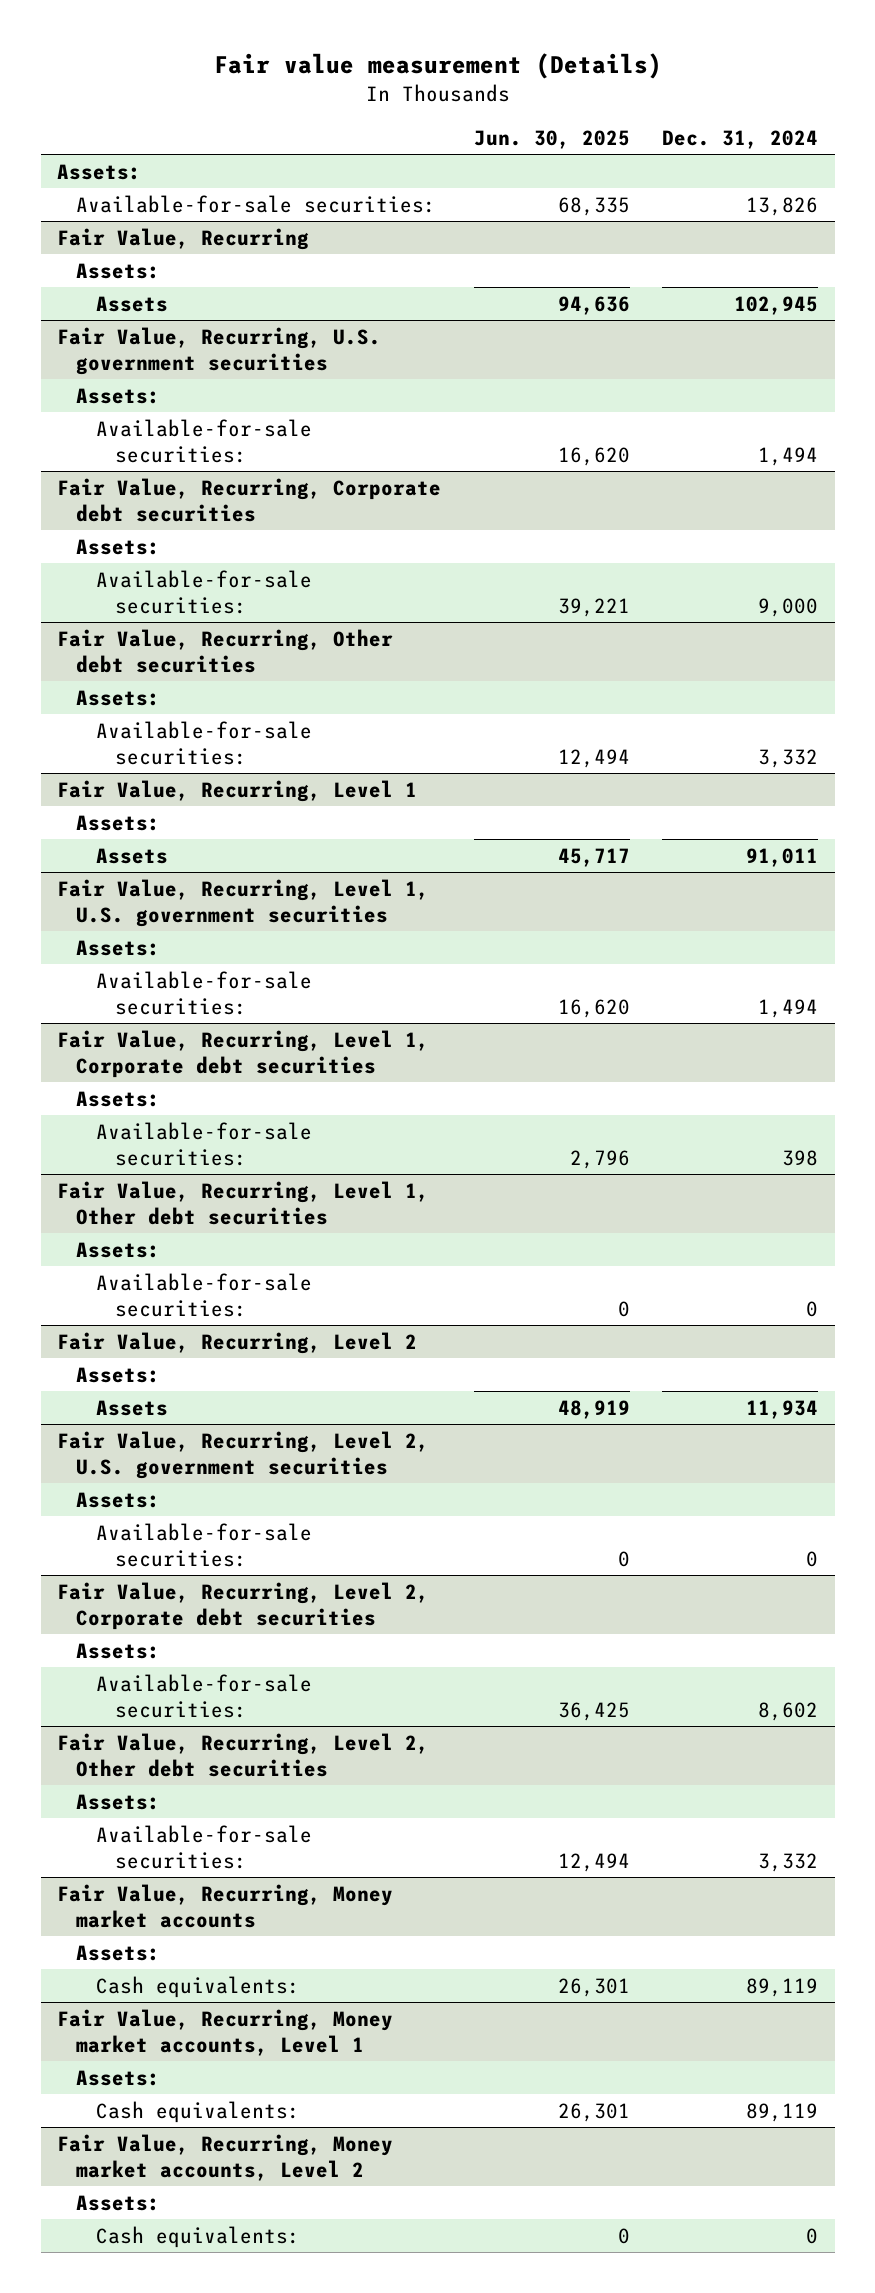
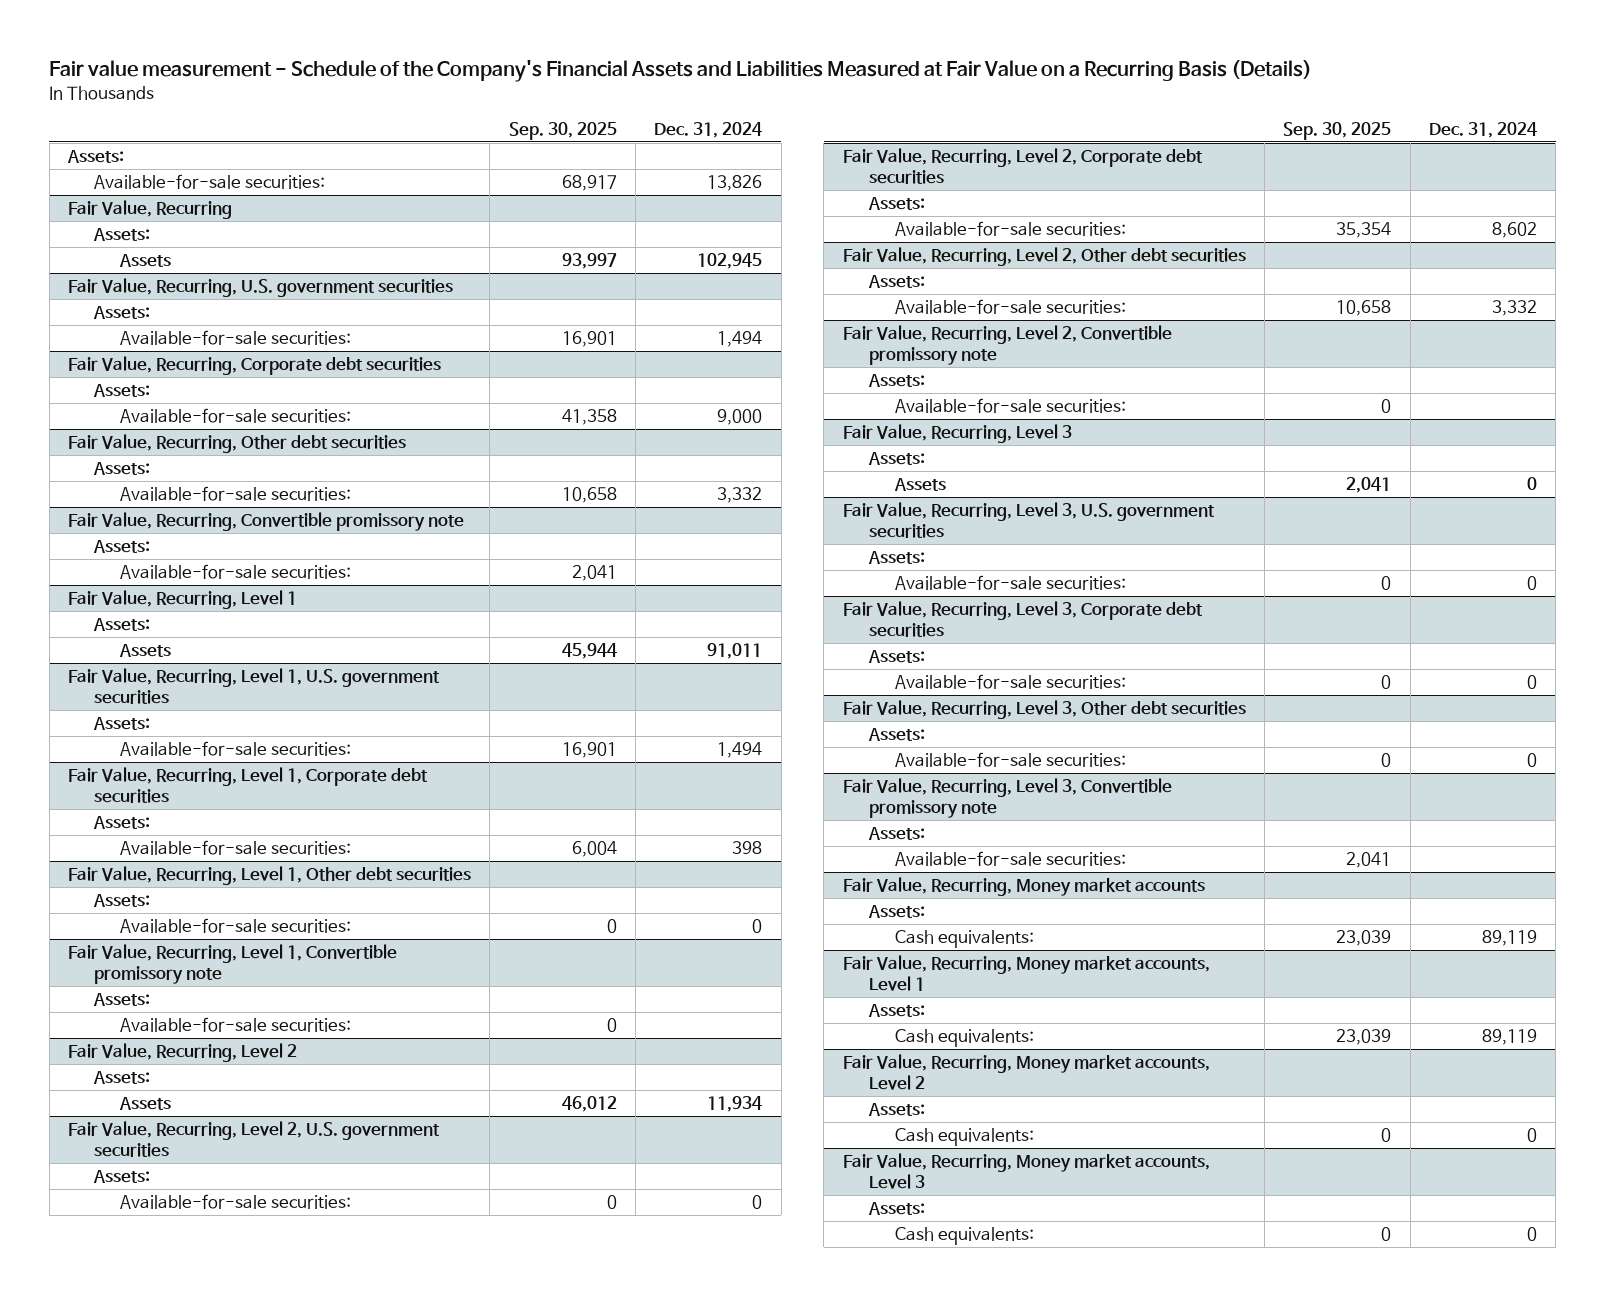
[213,52,662,79] Fair value measurement (Details) -> [49,59,1313,82] Fair value measurement - Schedule of the Company's Financial Assets and Liabilities Measured at Fair Value on a Recurring Basis (Details)
[473,130,630,150] Jun. 30, 2025 -> none
none -> [508,122,617,141] Sep. 30, 2025
none -> [68,512,465,532] Fair Value, Recurring, Convertible promissory note
none -> [93,540,151,554] Assets:
none -> [120,564,352,580] Available-for-sale securities:
none -> [68,944,398,984] Fair Value, Recurring, Level 1, Convertible promissory note
none -> [93,993,151,1007] Assets:
none -> [120,1017,352,1033] Available-for-sale securities:
none -> [842,325,1172,365] Fair Value, Recurring, Level 2, Convertible promissory note
none -> [867,374,925,388] Assets:
none -> [894,398,1126,414] Available-for-sale securities:
none -> [842,424,1072,444] Fair Value, Recurring, Level 3
none -> [867,452,925,466] Assets:
none -> [893,478,946,492] Assets
none -> [842,502,1215,538] Fair Value, Recurring, Level 3, U.S. government securities
none -> [867,551,925,565] Assets:
none -> [894,575,1126,591] Available-for-sale securities:
none -> [842,601,1203,637] Fair Value, Recurring, Level 3, Corporate debt securities
none -> [867,650,925,664] Assets:
none -> [894,674,1126,690] Available-for-sale securities:
none -> [842,700,1246,720] Fair Value, Recurring, Level 3, Other debt securities
none -> [867,728,925,742] Assets:
none -> [894,752,1126,768] Available-for-sale securities:
none -> [842,778,1172,818] Fair Value, Recurring, Level 3, Convertible promissory note
none -> [867,827,925,841] Assets:
none -> [894,851,1126,867] Available-for-sale securities:
none -> [842,1153,1210,1189] Fair Value, Recurring, Money market accounts, Level 3
none -> [867,1202,925,1216] Assets:
none -> [894,1227,1034,1246] Cash equivalents:

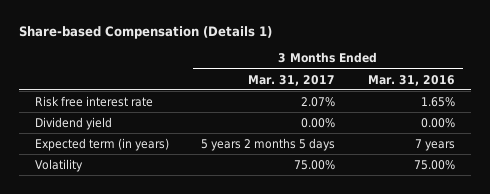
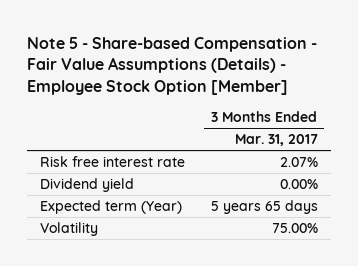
[18,26,272,40] Share-based Compensation (Details 1) -> [27,36,318,95] Note 5 - Share-based Compensation - Fair Value Assumptions (Details) - Employee Stock Option [Member]
[367,74,455,86] Mar. 31, 2016 -> none
[34,137,169,151] Expected term (in years) -> [39,200,182,215] Expected term (Year)
[201,137,336,151] 5 years 2 months 5 days -> [210,200,318,215] 5 years 65 days

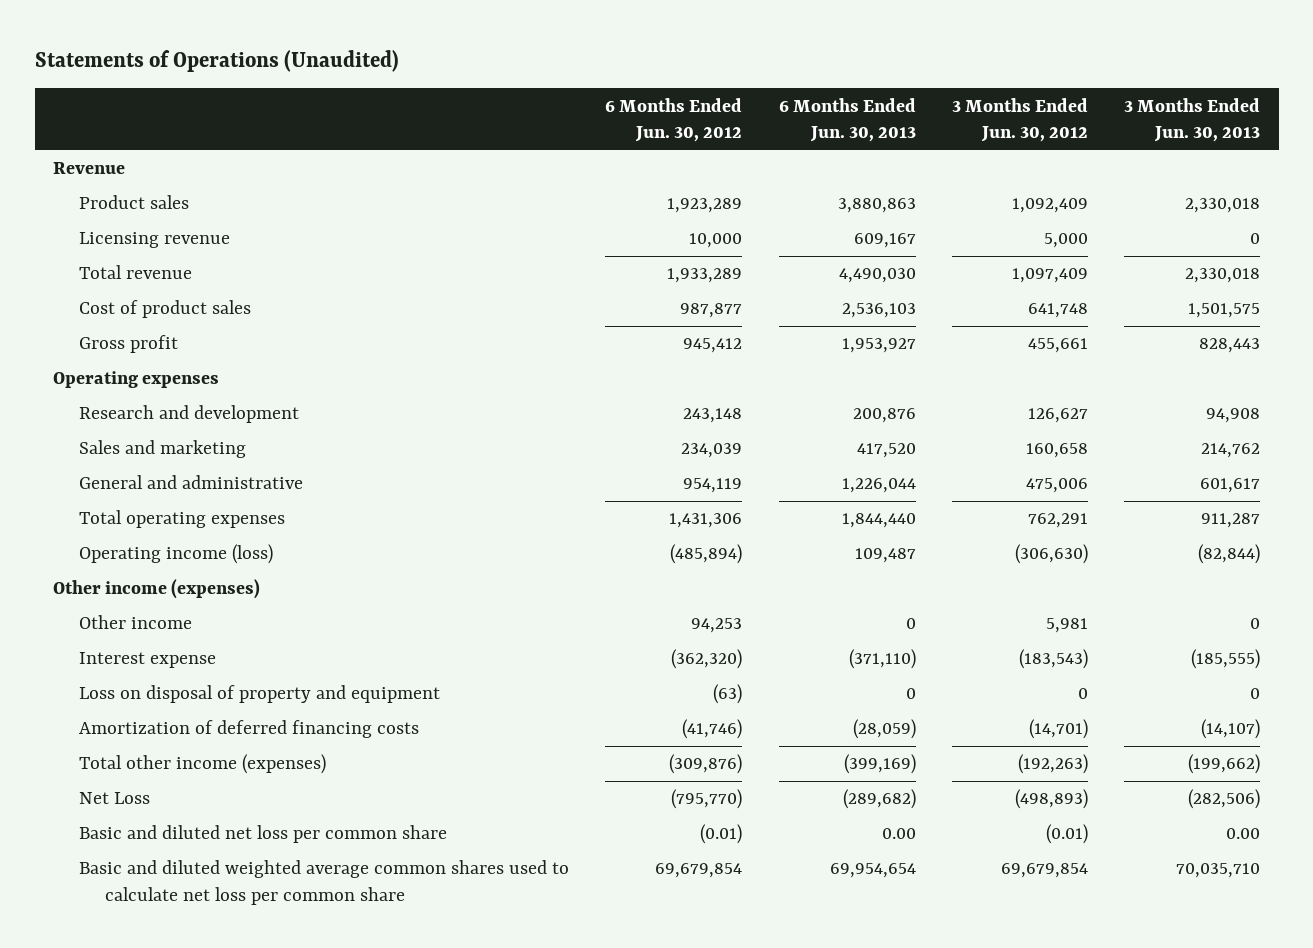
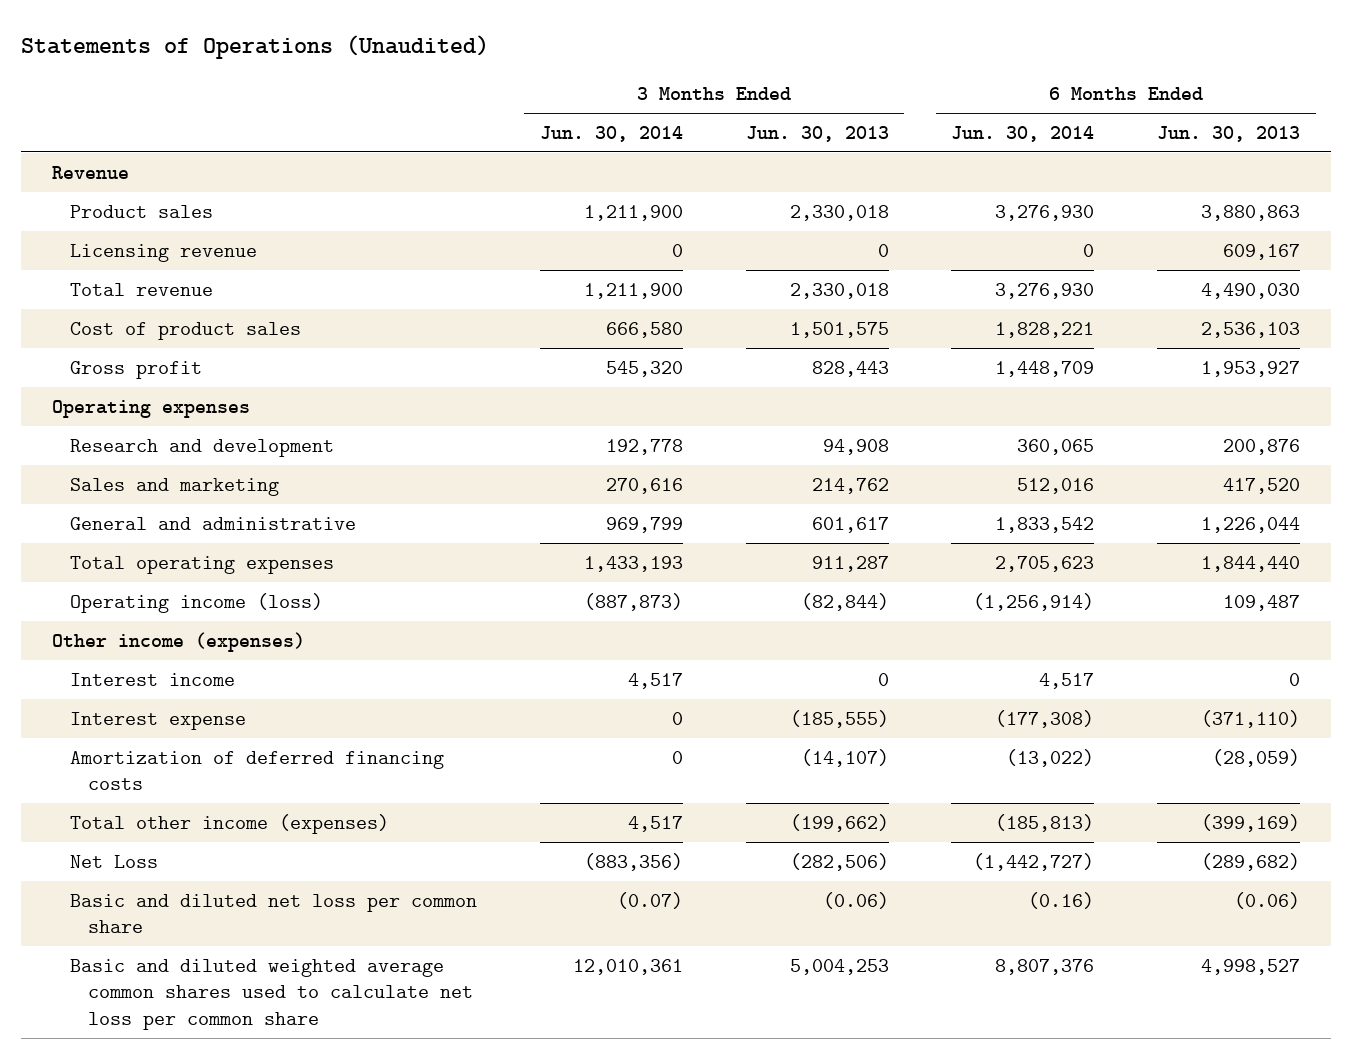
[605,97,743,143] 6 Months Ended Jun. 30, 2012 -> none
[951,97,1088,143] 3 Months Ended Jun. 30, 2012 -> none
none -> [539,125,683,142] Jun. 30, 2014
none -> [951,125,1095,142] Jun. 30, 2014
[78,615,192,630] Other income -> none
none -> [70,672,236,686] Interest income
[78,685,440,704] Loss on disposal of property and equipment -> none
[881,828,916,840] 0.00 -> [1234,891,1301,909] (0.06)
[1226,828,1261,840] 0.00 -> [822,891,889,909] (0.06)
[829,863,916,879] 69,954,654 -> [1201,958,1301,975] 4,998,527
[1176,863,1261,879] 70,035,710 -> [789,958,889,975] 5,004,253

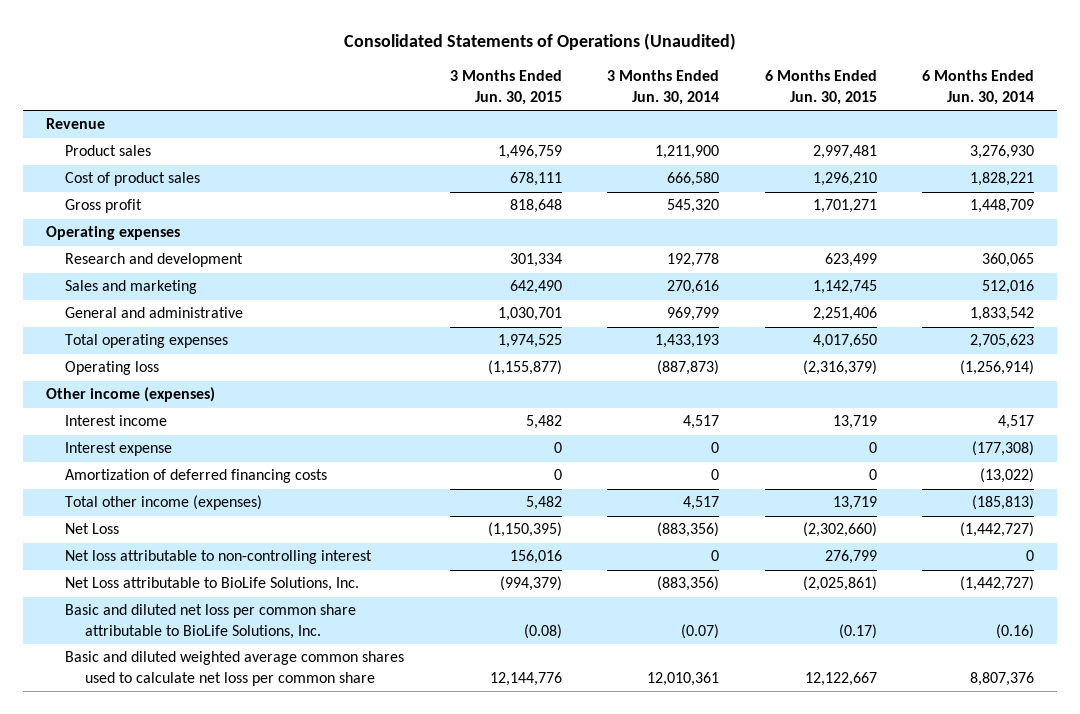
[20,35,489,60] Statements of Operations (Unaudited) -> [344,33,737,51] Consolidated Statements of Operations (Unaudited)
[745,125,889,142] Jun. 30, 2013 -> none
[1157,125,1301,142] Jun. 30, 2013 -> none
none -> [449,70,562,105] 3 Months Ended Jun. 30, 2015
none -> [764,70,877,105] 6 Months Ended Jun. 30, 2015
[70,243,258,262] Licensing revenue -> none
[70,282,214,296] Total revenue -> none
[70,592,324,613] Operating income (loss) -> [65,361,160,376] Operating loss
none -> [65,550,373,565] Net loss attributable to non-controlling interest
none -> [65,577,360,592] Net Loss attributable to BioLife Solutions, Inc.
[70,893,478,934] Basic and diluted net loss per common share -> [65,604,357,639] Basic and diluted net loss per common share attributable to BioLife Solutions, Inc.

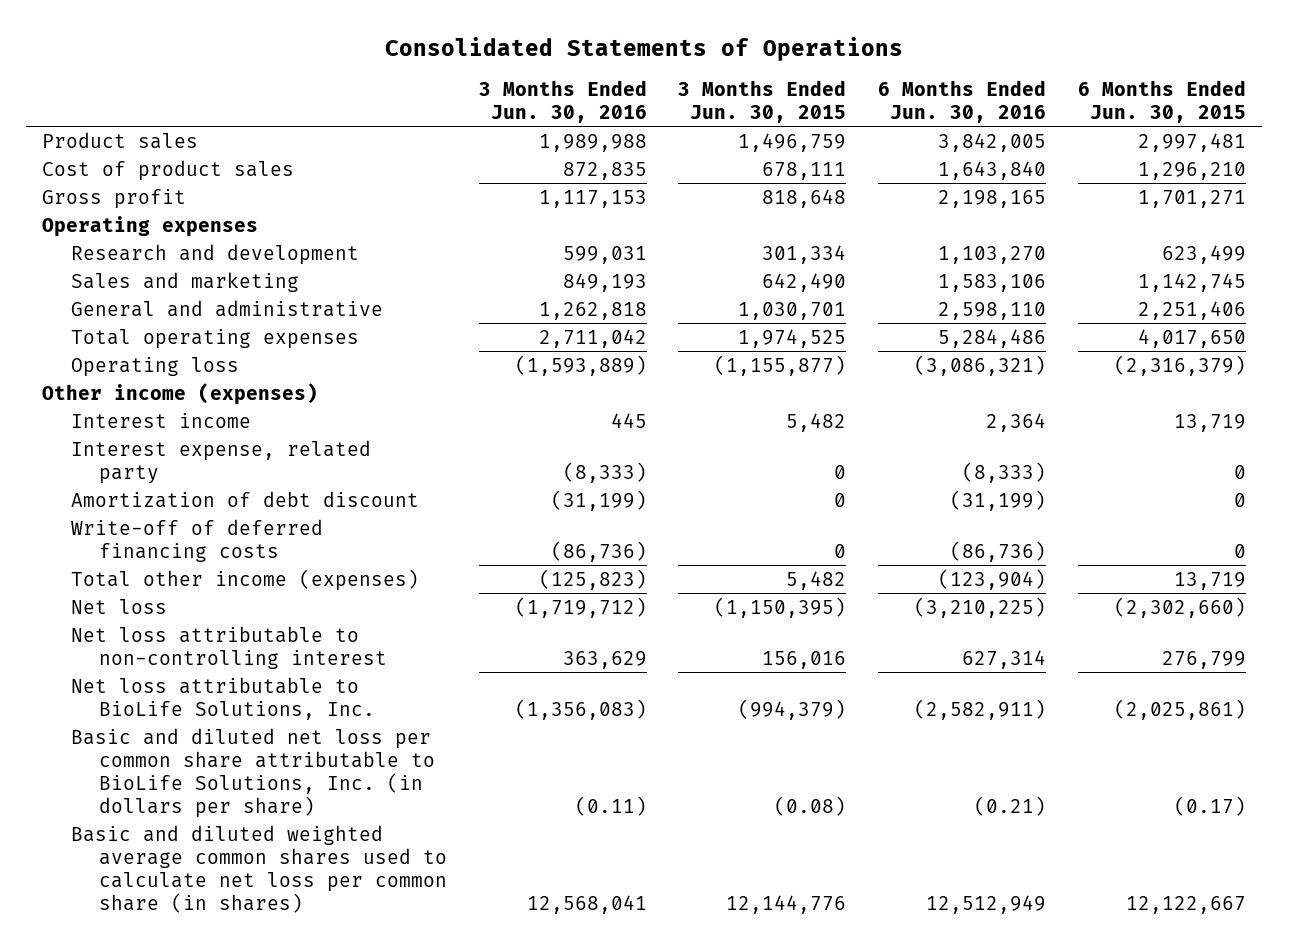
[344,33,737,51] Consolidated Statements of Operations (Unaudited) -> [385,36,904,61] Consolidated Statements of Operations
[607,70,720,105] 3 Months Ended Jun. 30, 2014 -> none
[922,70,1035,105] 6 Months Ended Jun. 30, 2014 -> none
none -> [478,79,647,123] 3 Months Ended Jun. 30, 2016
none -> [878,79,1047,123] 6 Months Ended Jun. 30, 2016
[45,118,105,130] Revenue -> none
[65,442,173,457] Interest expense -> [70,439,371,484] Interest expense, related party
none -> [70,490,419,508] Amortization of debt discount
[65,469,328,484] Amortization of deferred financing costs -> [70,518,323,562] Write-off of deferred financing costs
[65,523,120,535] Net Loss -> [70,598,167,614] Net loss
[65,577,360,592] Net Loss attributable to BioLife Solutions, Inc. -> [70,676,375,720] Net loss attributable to BioLife Solutions, Inc.
[65,604,357,639] Basic and diluted net loss per common share attributable to BioLife Solutions, Inc. -> [70,727,435,818] Basic and diluted net loss per common share attributable to BioLife Solutions, Inc. (in dollars per share)
[65,651,405,686] Basic and diluted weighted average common shares used to calculate net loss per common share -> [70,824,447,913] Basic and diluted weighted average common shares used to calculate net loss per common share (in shares)

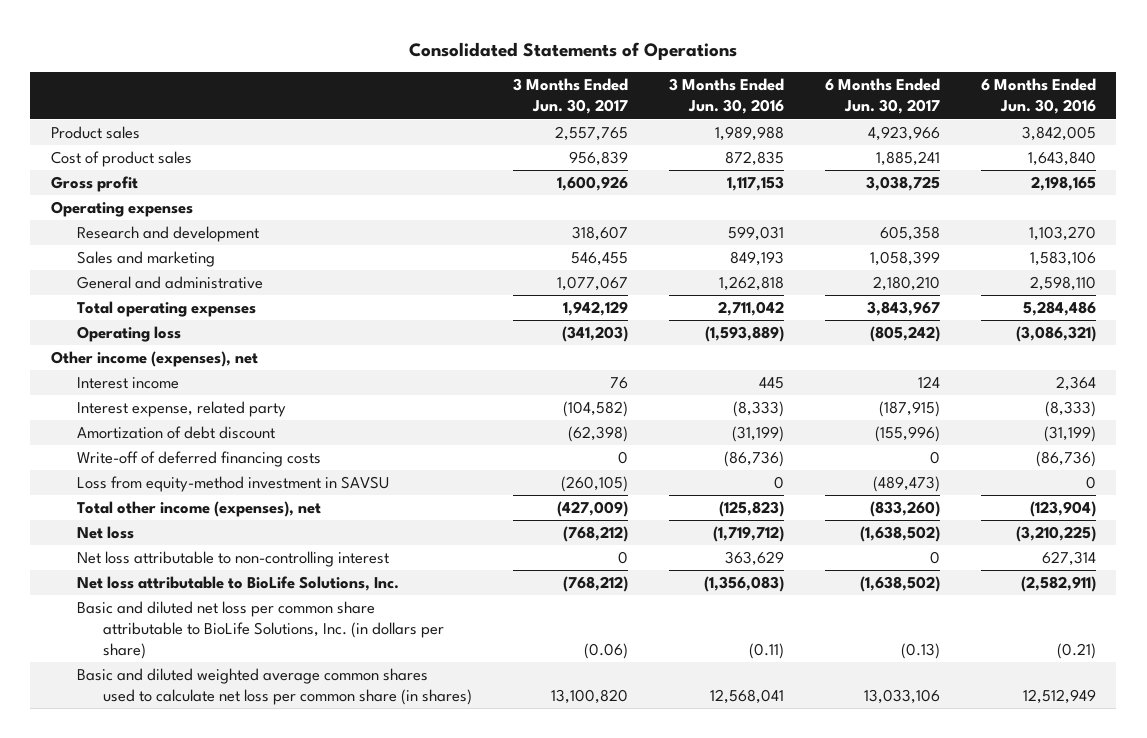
[678,79,847,123] 3 Months Ended Jun. 30, 2015 -> none
[1078,79,1247,123] 6 Months Ended Jun. 30, 2015 -> none
none -> [512,78,628,115] 3 Months Ended Jun. 30, 2017
none -> [824,78,940,115] 6 Months Ended Jun. 30, 2017
[42,382,319,405] Other income (expenses) -> [51,351,259,368] Other income (expenses), net
none -> [76,476,389,493] Loss from equity-method investment in SAVSU
[70,568,419,591] Total other income (expenses) -> [76,501,321,518] Total other income (expenses), net

